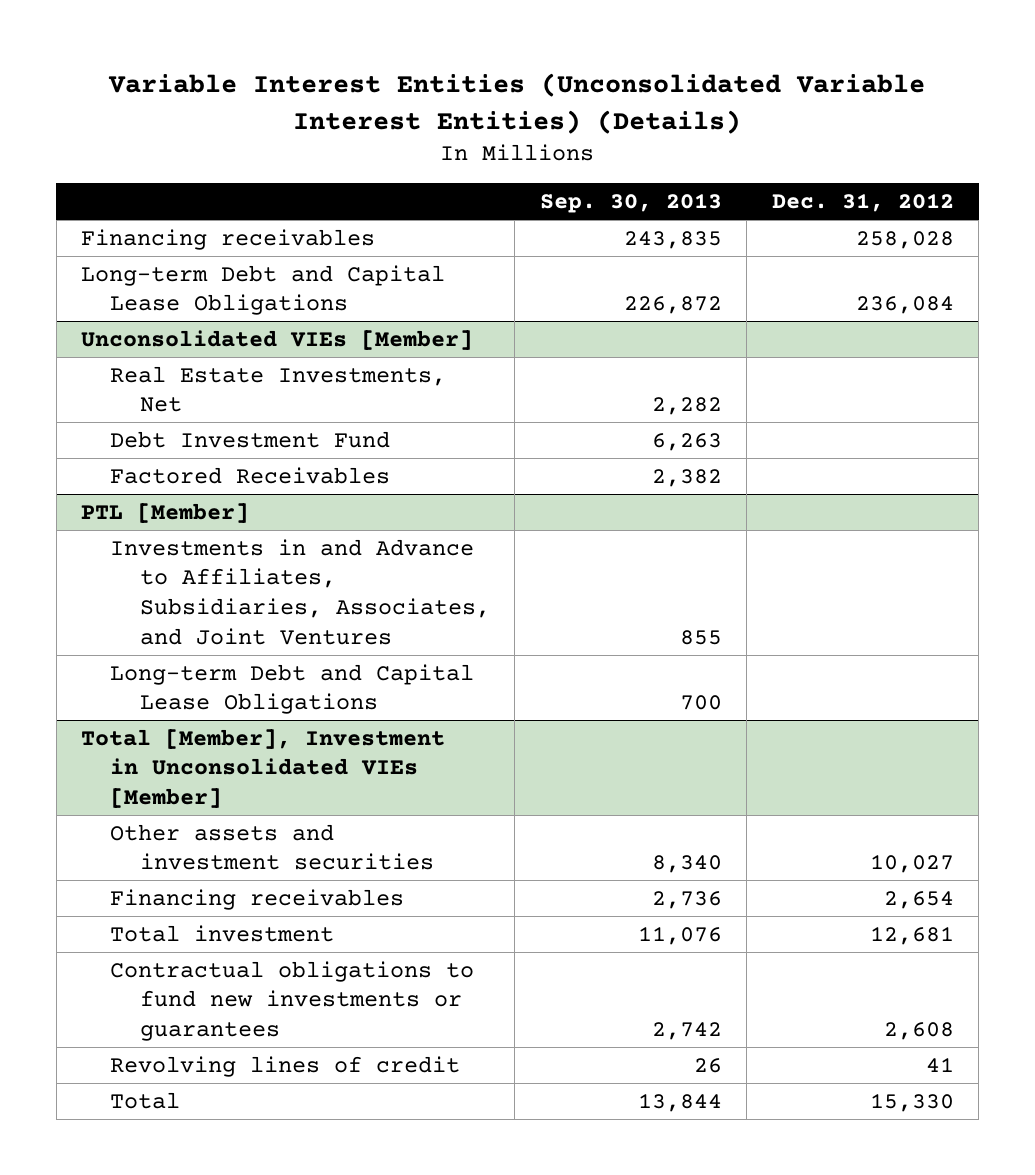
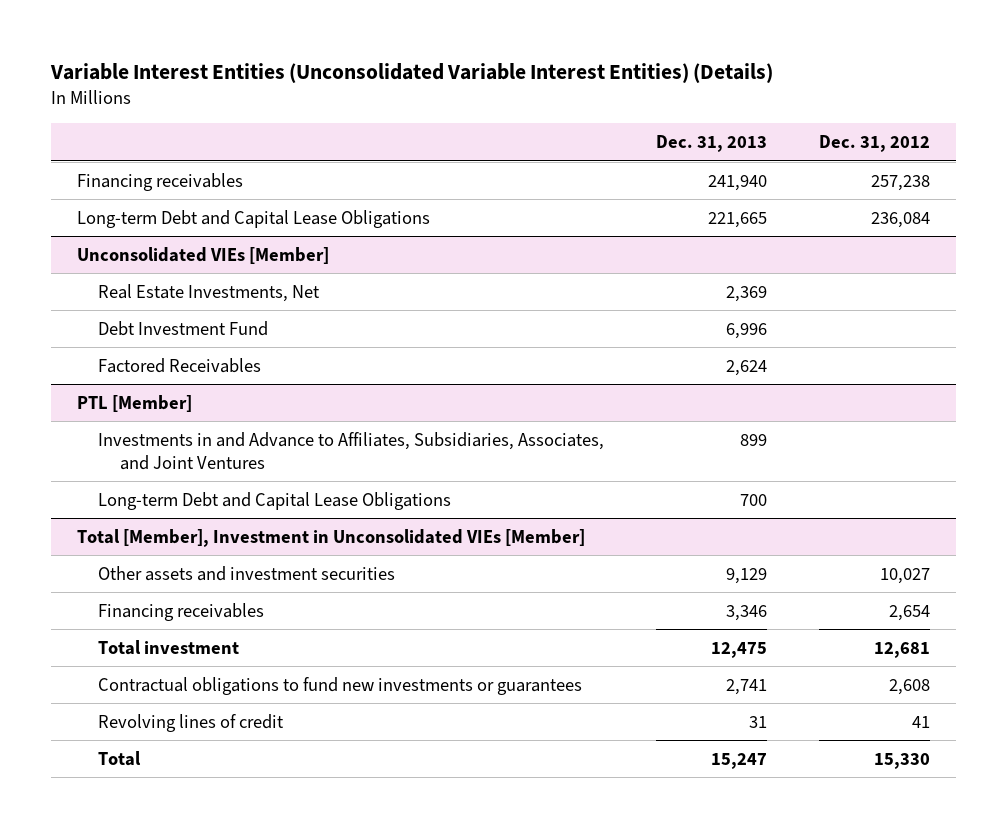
[539,193,722,214] Sep. 30, 2013 -> none
none -> [656,134,768,152] Dec. 31, 2013
[855,230,954,249] 258,028 -> [871,174,931,191] 257,238

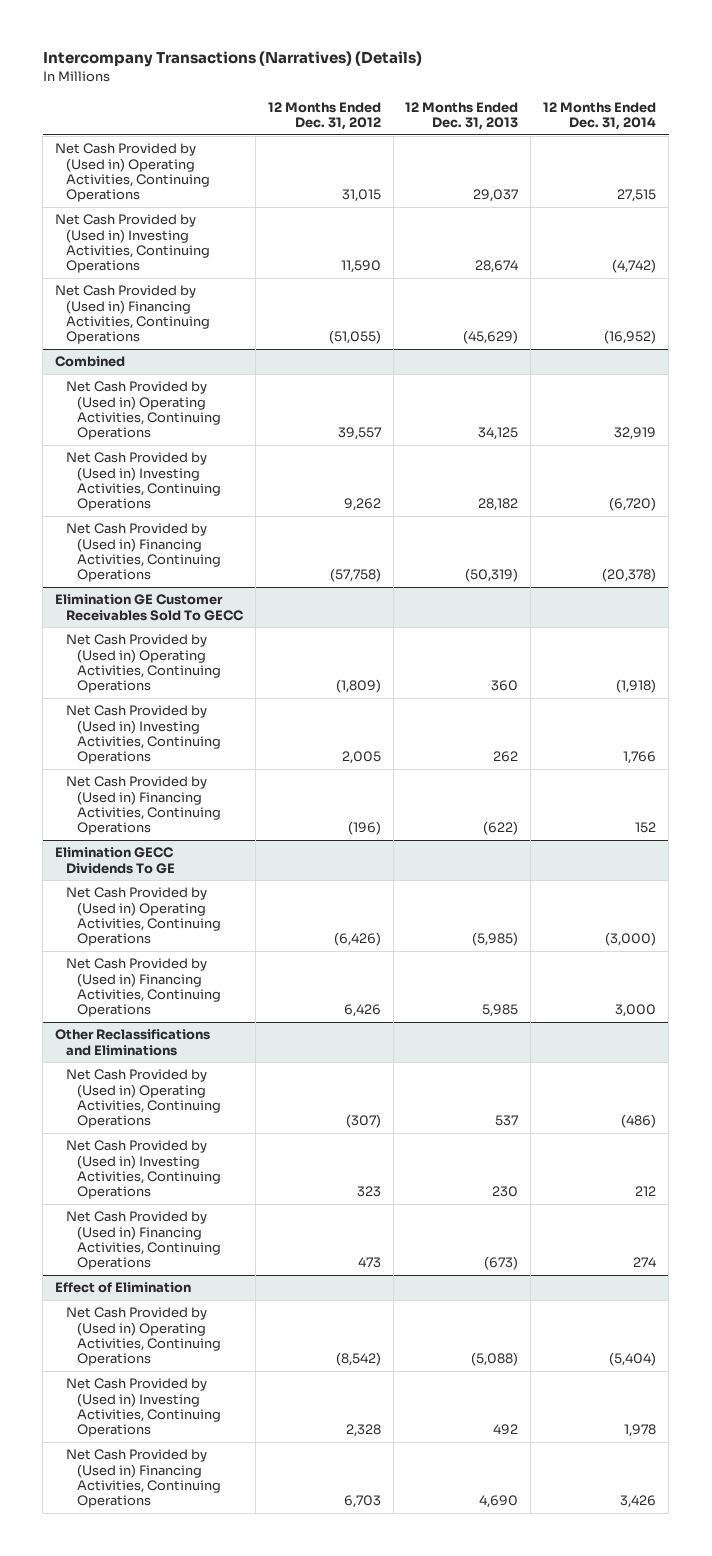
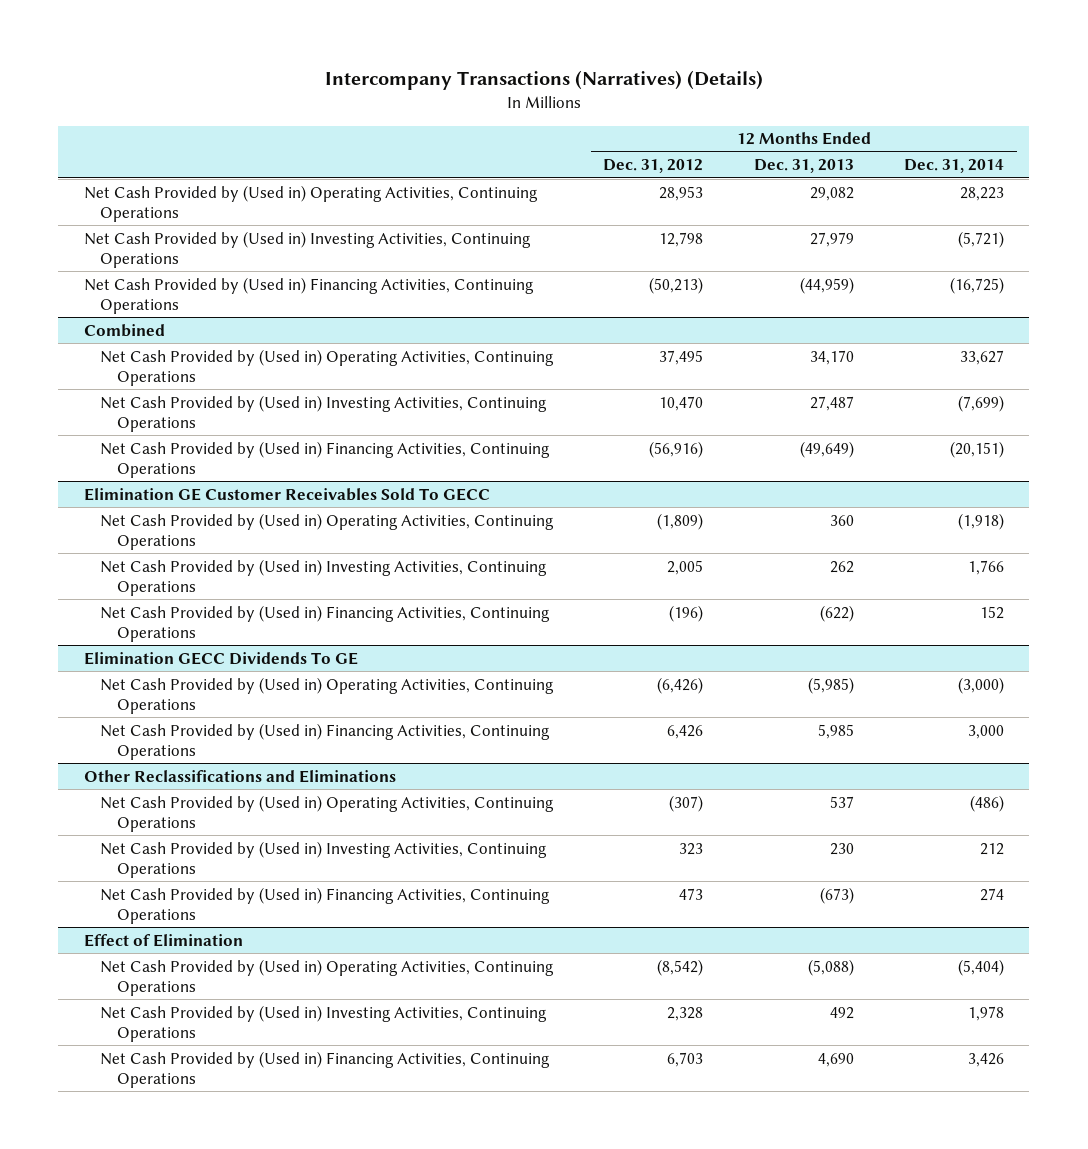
[341,188,381,202] 31,015 -> [659,185,704,201] 28,953
[473,188,519,202] 29,037 -> [809,186,854,201] 29,082
[617,188,657,202] 27,515 -> [960,186,1005,201] 28,223
[340,259,381,273] 11,590 -> [659,231,704,247] 12,798
[475,259,519,273] 28,674 -> [809,231,854,247] 27,979
[612,258,657,273] (4,742) -> [958,230,1005,248] (5,721)
[328,329,381,344] (51,055) -> [649,276,704,294] (50,213)
[463,329,519,344] (45,629) -> [799,276,854,294] (44,959)
[604,329,657,344] (16,952) -> [950,276,1005,294] (16,725)
[337,426,381,440] 39,557 -> [659,349,704,365] 37,495
[478,426,519,440] 34,125 -> [809,349,854,365] 34,170
[614,426,657,440] 32,919 -> [960,349,1005,365] 33,627
[343,497,381,511] 9,262 -> [659,395,704,411] 10,470
[478,497,519,511] 28,182 -> [809,395,854,411] 27,487
[609,496,657,511] (6,720) -> [958,394,1005,412] (7,699)
[329,567,381,582] (57,758) -> [649,440,704,458] (56,916)
[465,567,519,582] (50,319) -> [799,440,854,458] (49,649)
[602,567,657,582] (20,378) -> [950,440,1005,458] (20,151)

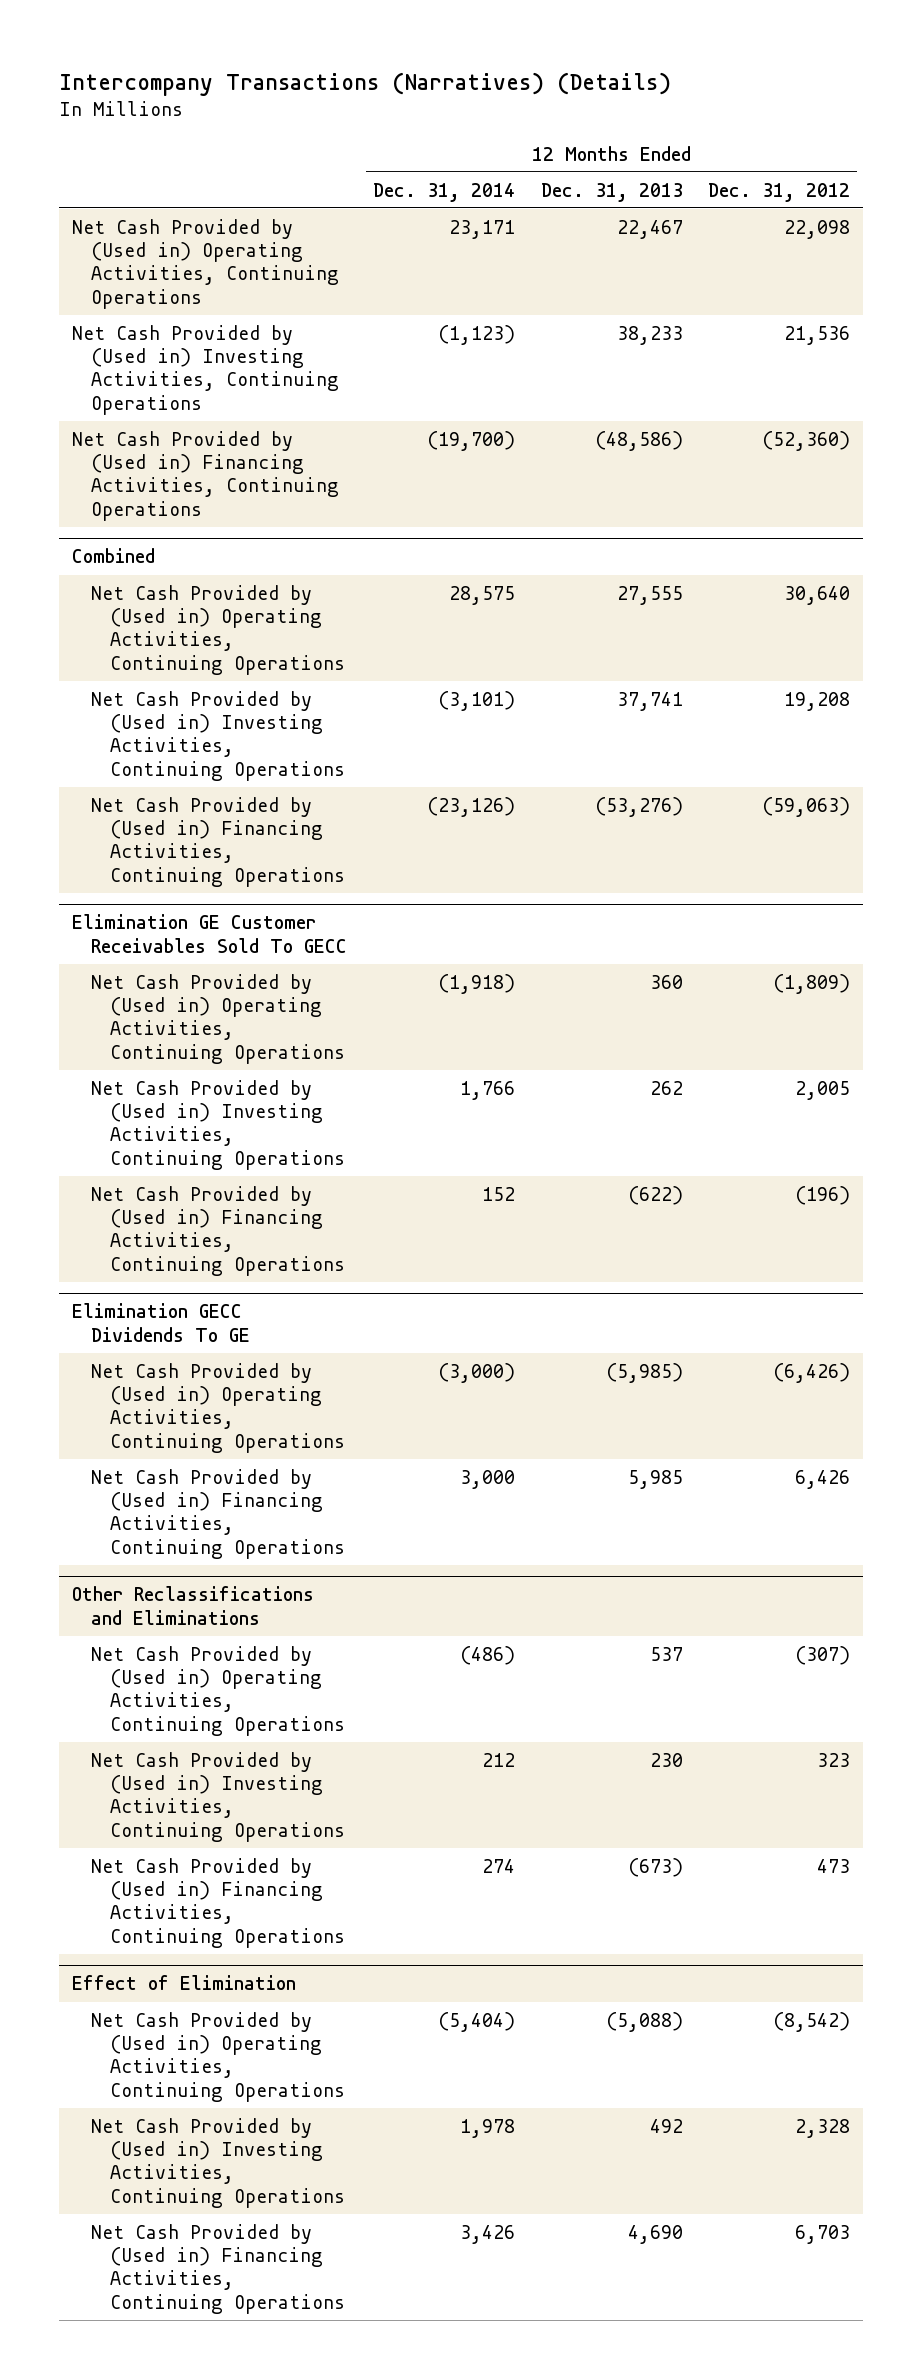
[659,185,704,201] 28,953 -> [784,219,851,239] 22,098
[809,186,854,201] 29,082 -> [616,219,683,239] 22,467
[960,186,1005,201] 28,223 -> [448,219,515,239] 23,171
[659,231,704,247] 12,798 -> [784,325,851,345] 21,536
[809,231,854,247] 27,979 -> [616,325,683,345] 38,233
[958,230,1005,248] (5,721) -> [437,324,515,345] (1,123)
[649,276,704,294] (50,213) -> [762,430,851,451] (52,360)
[799,276,854,294] (44,959) -> [594,430,683,451] (48,586)
[950,276,1005,294] (16,725) -> [426,430,515,451] (19,700)
[659,349,704,365] 37,495 -> [784,585,851,605] 30,640
[809,349,854,365] 34,170 -> [616,585,683,605] 27,555
[960,349,1005,365] 33,627 -> [448,585,515,605] 28,575
[659,395,704,411] 10,470 -> [784,691,851,711] 19,208
[809,395,854,411] 27,487 -> [616,691,683,711] 37,741
[958,394,1005,412] (7,699) -> [437,690,515,711] (3,101)
[649,440,704,458] (56,916) -> [762,796,851,817] (59,063)
[799,440,854,458] (49,649) -> [594,796,683,817] (53,276)
[950,440,1005,458] (20,151) -> [426,796,515,817] (23,126)

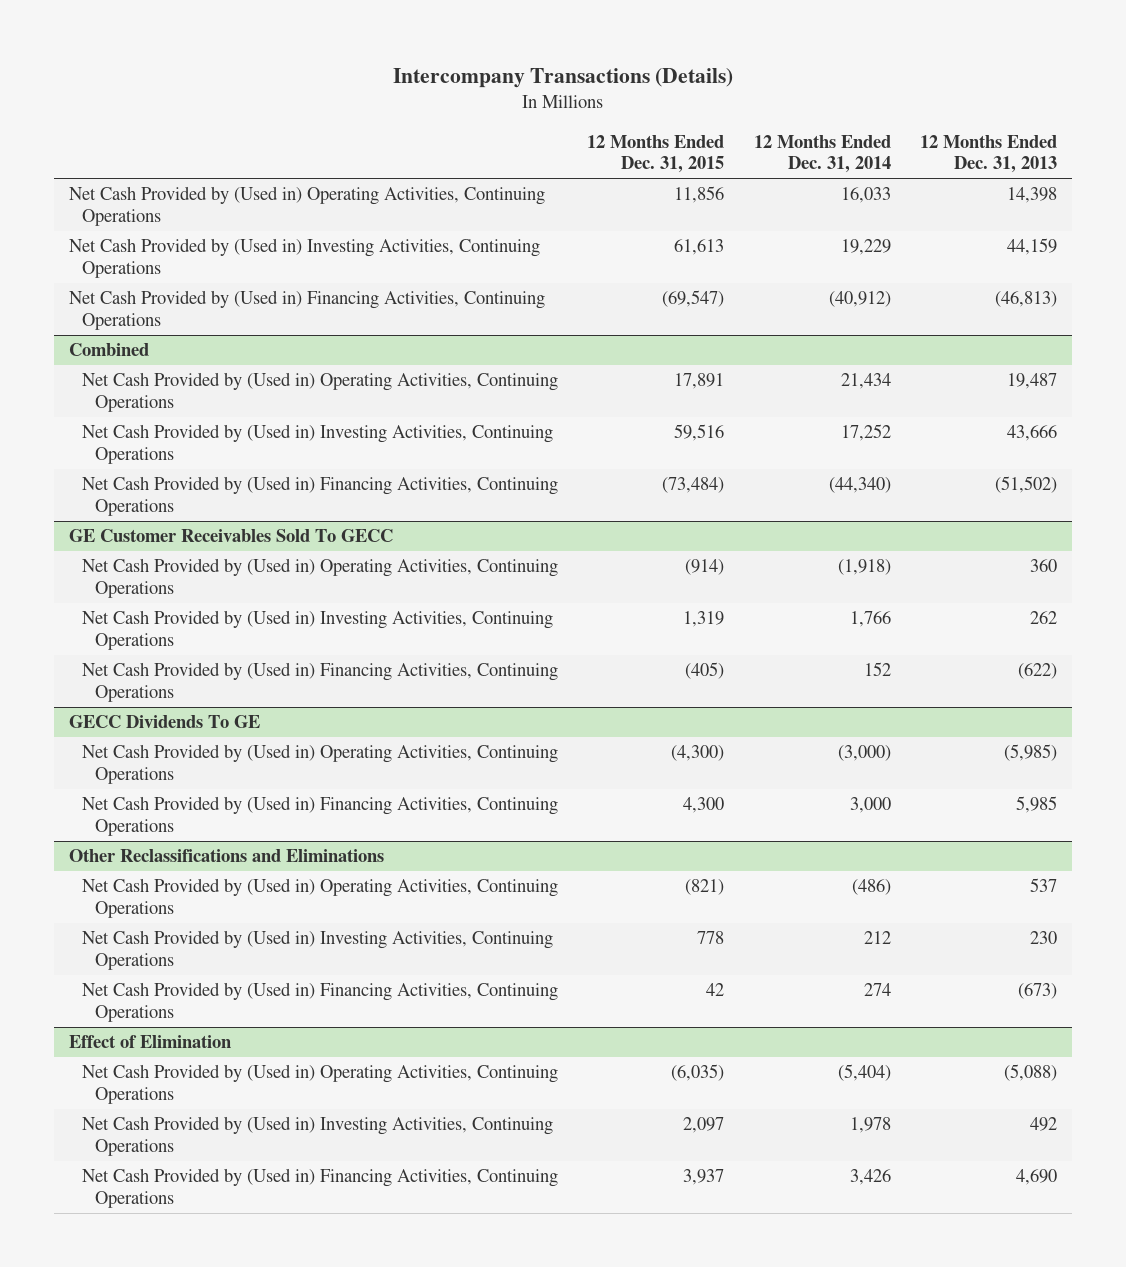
[59,71,672,96] Intercompany Transactions (Narratives) (Details) -> [392,67,733,88] Intercompany Transactions (Details)
[708,182,851,202] Dec. 31, 2012 -> none
none -> [587,134,725,174] 12 Months Ended Dec. 31, 2015
[448,219,515,239] 23,171 -> [840,187,891,204] 16,033
[616,219,683,239] 22,467 -> [1007,187,1058,204] 14,398
[437,324,515,345] (1,123) -> [840,239,891,256] 19,229
[616,325,683,345] 38,233 -> [1007,238,1058,256] 44,159
[426,430,515,451] (19,700) -> [828,291,891,308] (40,912)
[594,430,683,451] (48,586) -> [995,291,1058,308] (46,813)
[448,585,515,605] 28,575 -> [840,373,891,390] 21,434
[616,585,683,605] 27,555 -> [1007,373,1058,390] 19,487
[437,690,515,711] (3,101) -> [840,424,891,442] 17,252
[616,691,683,711] 37,741 -> [1007,425,1058,442] 43,666
[426,796,515,817] (23,126) -> [828,477,891,494] (44,340)
[594,796,683,817] (53,276) -> [995,476,1058,494] (51,502)
[71,914,348,953] Elimination GE Customer Receivables Sold To GECC -> [68,529,393,543] GE Customer Receivables Sold To GECC
[71,1303,251,1342] Elimination GECC Dividends To GE -> [68,715,260,729] GECC Dividends To GE

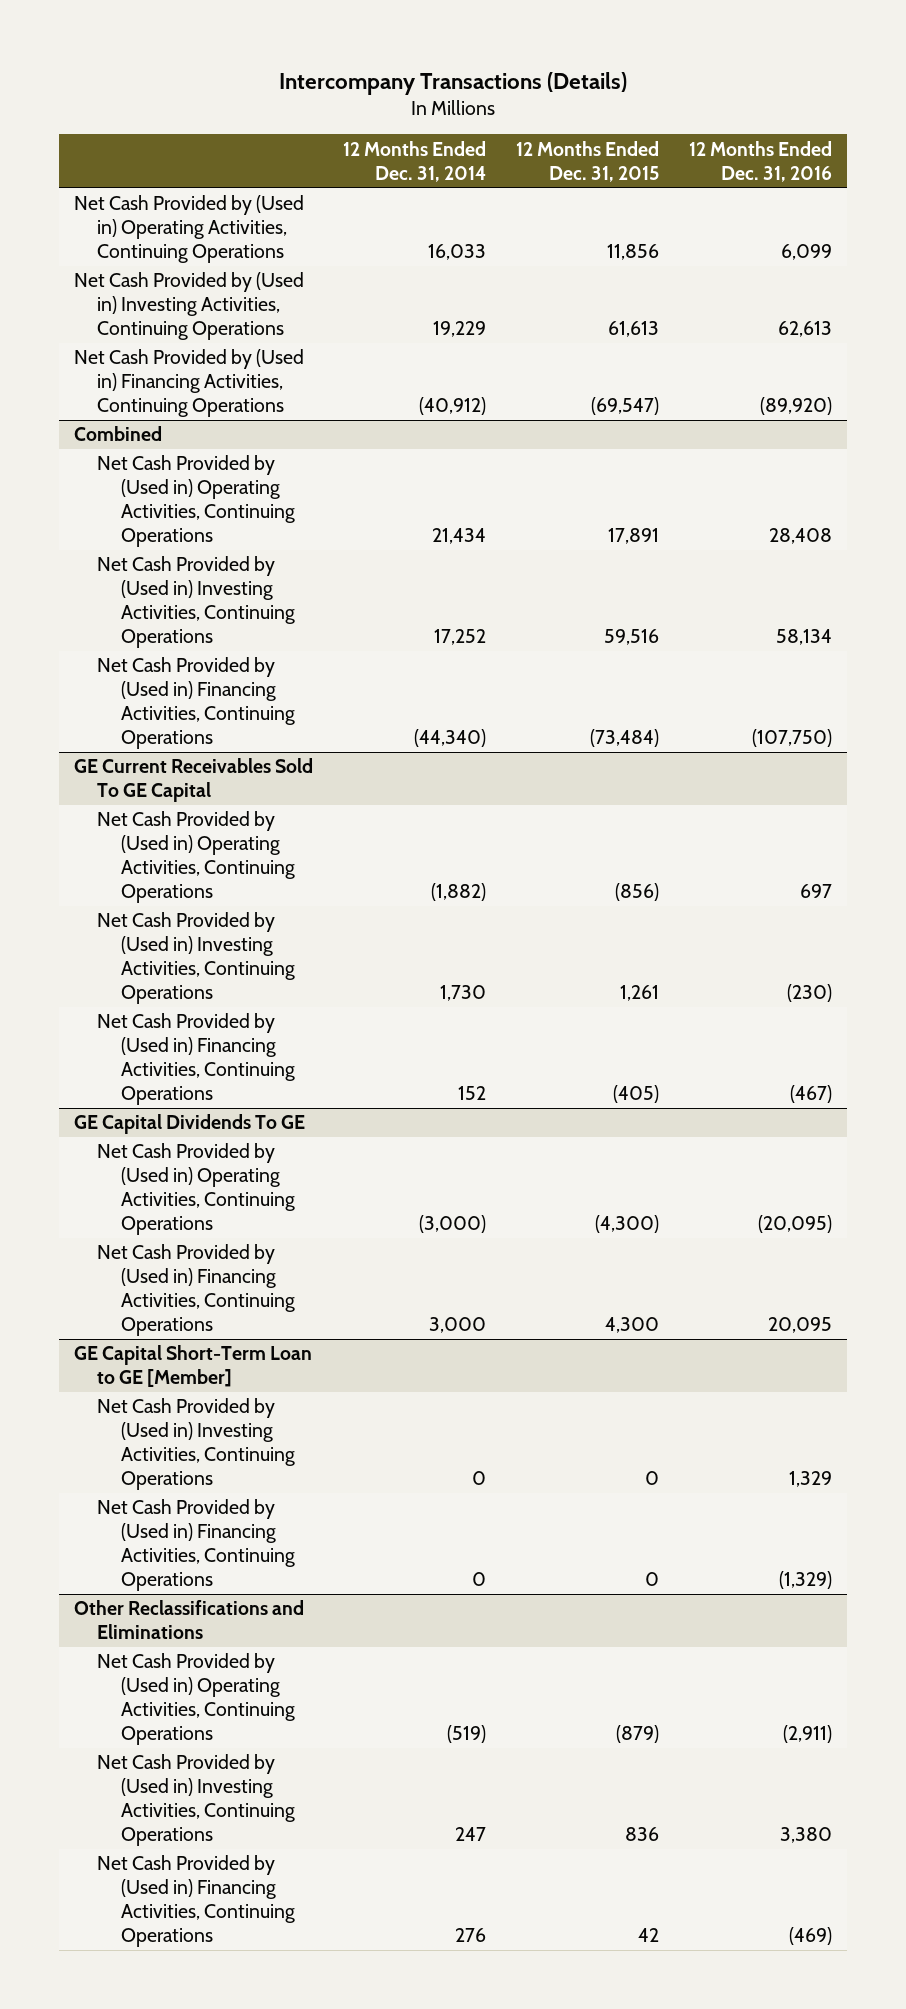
[920,134,1058,174] 12 Months Ended Dec. 31, 2013 -> none
none -> [688,140,832,182] 12 Months Ended Dec. 31, 2016
[68,529,393,543] GE Customer Receivables Sold To GECC -> [73,758,313,803] GE Current Receivables Sold To GE Capital
[685,559,725,576] (914) -> [614,883,659,902] (856)
[837,559,891,576] (1,918) -> [430,883,486,902] (1,882)
[683,611,725,628] 1,319 -> [619,985,659,1002] 1,261
[849,611,891,628] 1,766 -> [439,985,486,1002] 1,730
[68,715,260,729] GECC Dividends To GE -> [73,1114,305,1135] GE Capital Dividends To GE
none -> [73,1345,312,1388] GE Capital Short-Term Loan to GE [Member]
none -> [97,1398,295,1491] Net Cash Provided by (Used in) Investing Activities, Continuing Operations
none -> [97,1499,295,1592] Net Cash Provided by (Used in) Financing Activities, Continuing Operations
[68,1035,231,1049] Effect of Elimination -> none
[82,1064,559,1104] Net Cash Provided by (Used in) Operating Activities, Continuing Operations -> none
[82,1116,554,1156] Net Cash Provided by (Used in) Investing Activities, Continuing Operations -> none
[82,1168,559,1208] Net Cash Provided by (Used in) Financing Activities, Continuing Operations -> none
[685,879,725,896] (821) -> [615,1725,659,1744] (879)
[851,879,891,896] (486) -> [446,1725,486,1744] (519)
[697,931,725,945] 778 -> [624,1827,659,1842] 836
[863,931,891,945] 212 -> [454,1827,486,1842] 247
[863,983,891,997] 274 -> [454,1928,486,1943] 276

